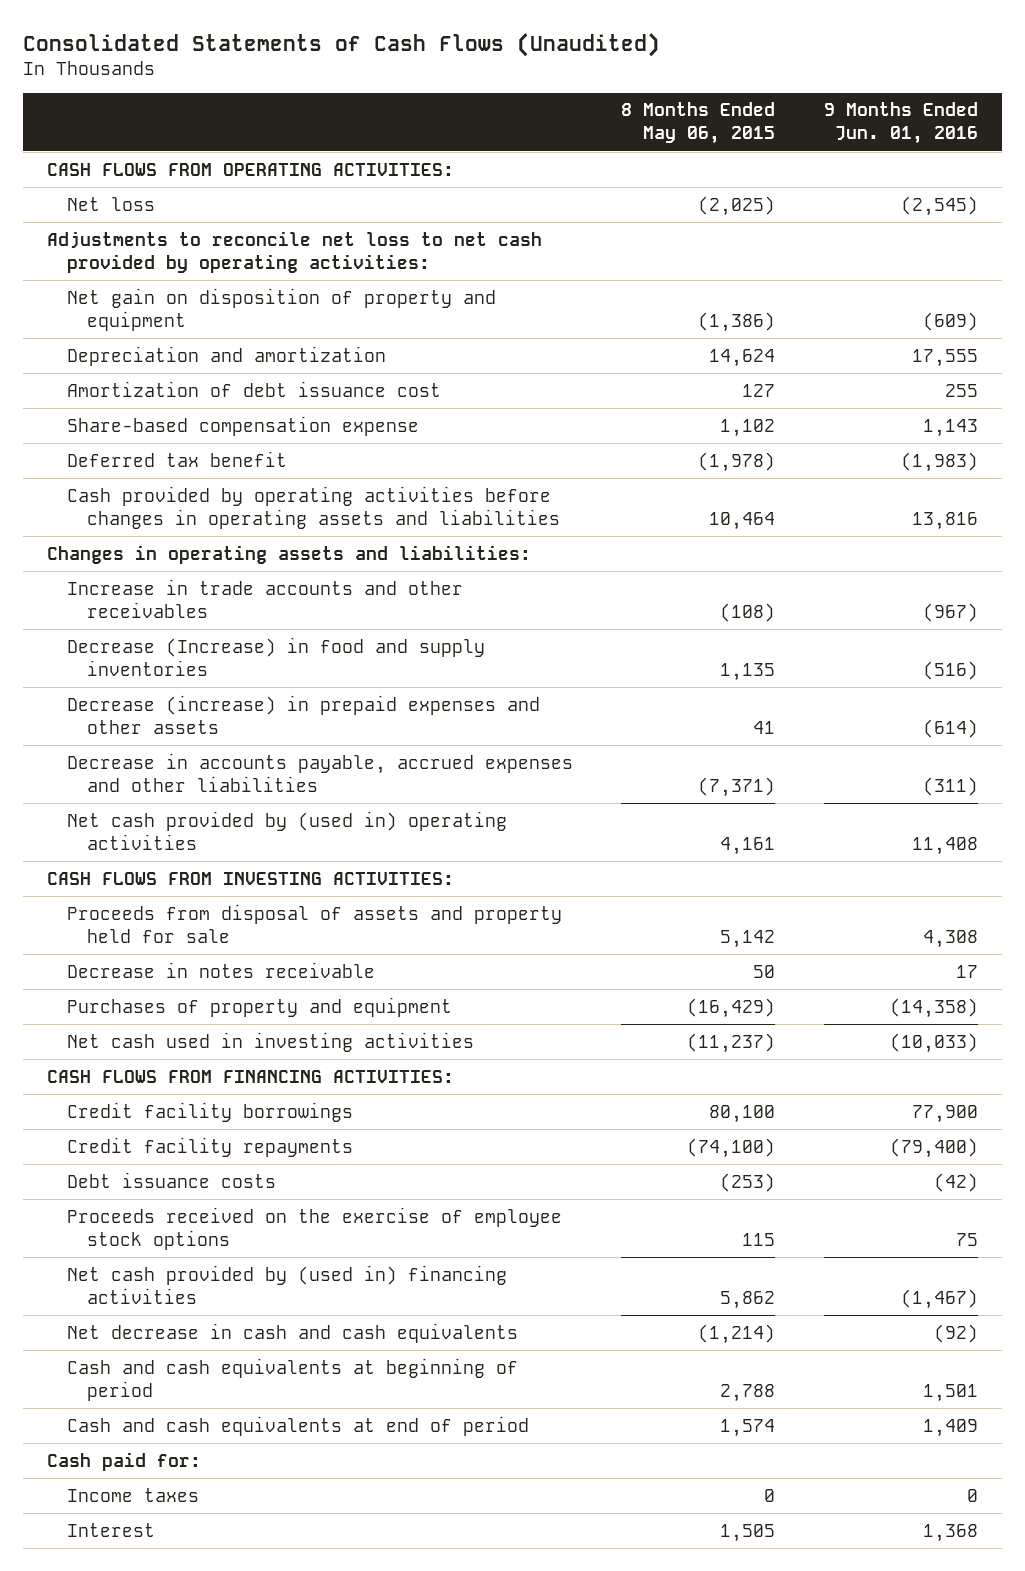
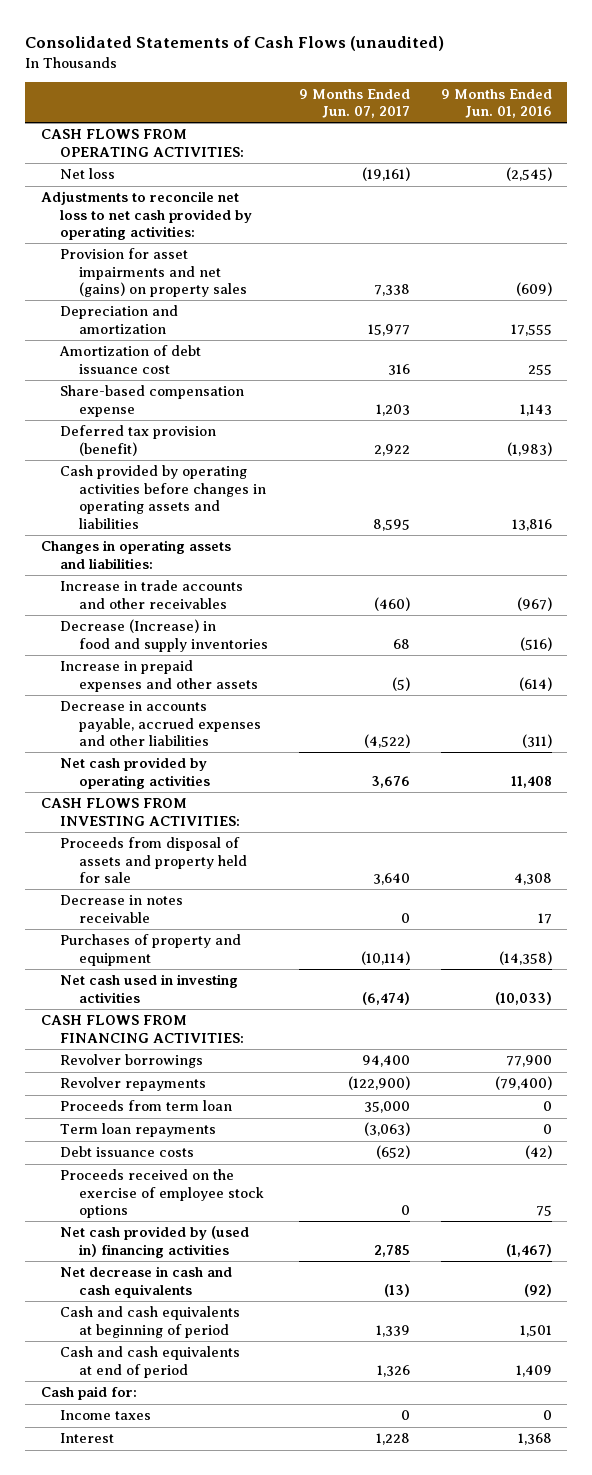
[22,32,660,57] Consolidated Statements of Cash Flows (Unaudited) -> [25,36,445,52] Consolidated Statements of Cash Flows (unaudited)
[621,102,776,145] 8 Months Ended May 06, 2015 -> none
none -> [298,88,410,118] 9 Months Ended Jun. 07, 2017
[66,287,496,331] Net gain on disposition of property and equipment -> [60,248,248,298] Provision for asset impairments and net (gains) on property sales
[66,450,287,467] Deferred tax benefit -> [60,425,217,456] Deferred tax provision (benefit)
[66,694,540,734] Decrease (increase) in prepaid expenses and other assets -> [60,660,259,692] Increase in prepaid expenses and other assets
[66,810,507,850] Net cash provided by (used in) operating activities -> [60,757,211,789] Net cash provided by operating activities
[66,1101,353,1122] Credit facility borrowings -> [60,1054,204,1069] Revolver borrowings
[66,1136,353,1157] Credit facility repayments -> [60,1077,207,1092] Revolver repayments
none -> [60,1100,233,1112] Proceeds from term loan
none -> [60,1123,217,1138] Term loan repayments

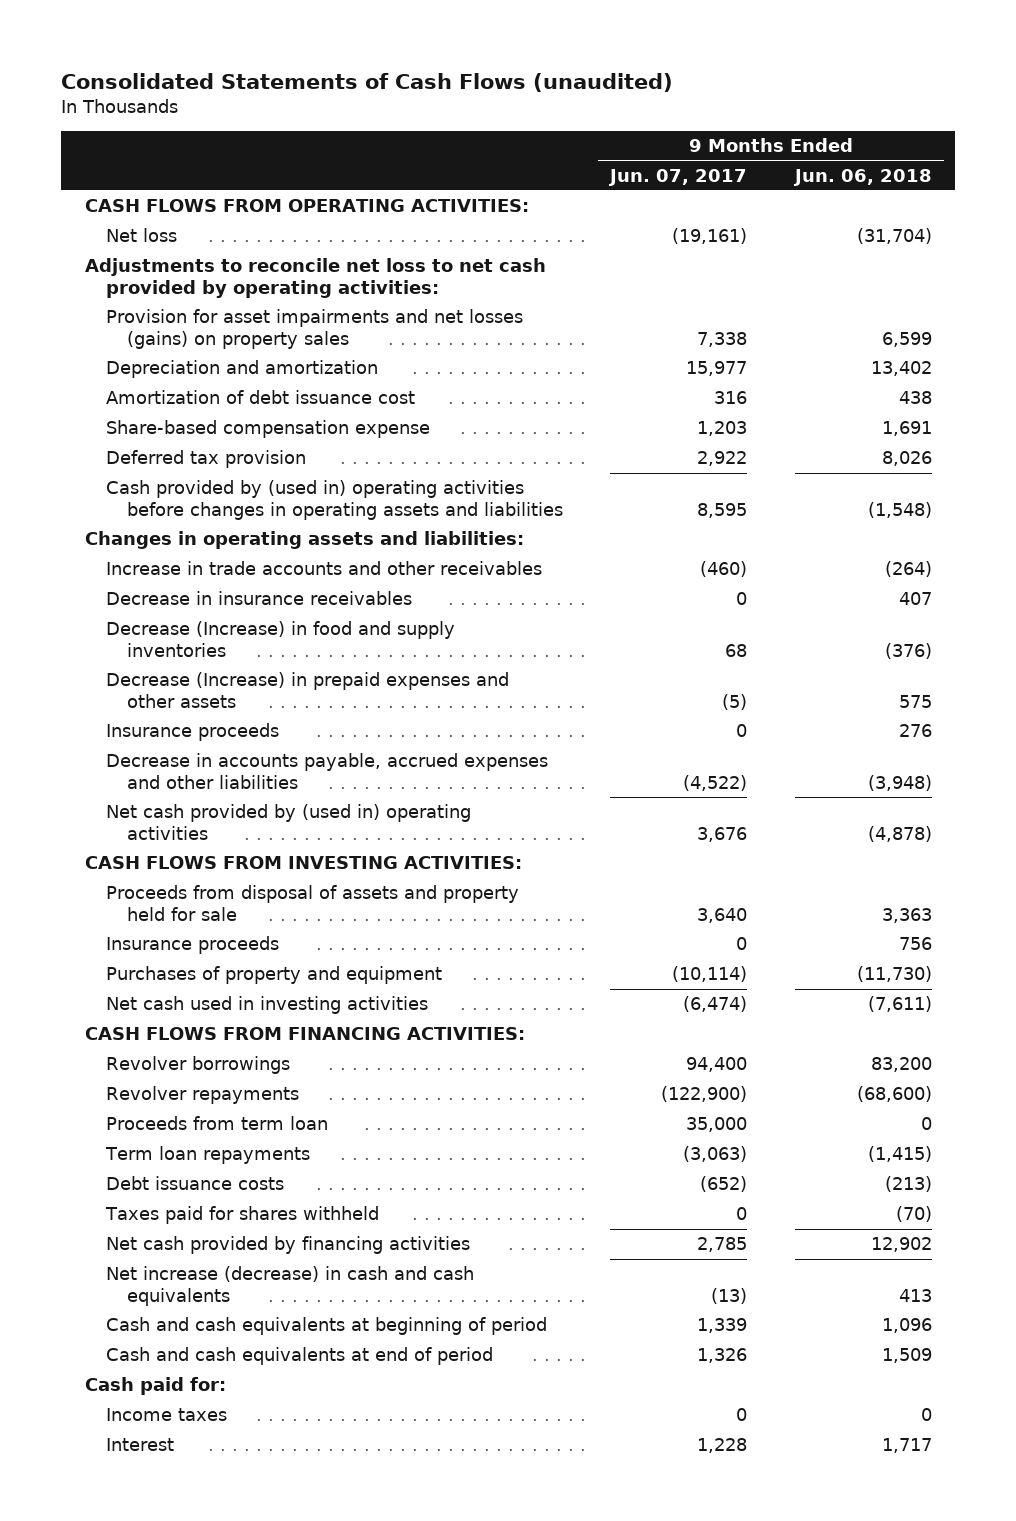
[440,88,552,118] 9 Months Ended Jun. 01, 2016 -> none
none -> [792,168,932,186] Jun. 06, 2018
[60,248,248,298] Provision for asset impairments and net (gains) on property sales -> [105,309,523,349] Provision for asset impairments and net losses (gains) on property sales
[60,425,217,456] Deferred tax provision (benefit) -> [105,450,306,469] Deferred tax provision
[60,465,267,529] Cash provided by operating activities before changes in operating assets and liabilities -> [105,480,563,520] Cash provided by (used in) operating activities before changes in operating assets and liabilities
none -> [105,591,412,606] Decrease in insurance receivables
[60,660,259,692] Increase in prepaid expenses and other assets -> [105,672,509,708] Decrease (Increase) in prepaid expenses and other assets
none -> [105,723,279,742] Insurance proceeds
[60,757,211,789] Net cash provided by operating activities -> [105,804,471,840] Net cash provided by (used in) operating activities
[60,895,184,923] Decrease in notes receivable -> none
none -> [105,936,279,955] Insurance proceeds
[60,1169,265,1219] Proceeds received on the exercise of employee stock options -> none
none -> [104,1206,379,1225] Taxes paid for shares withheld
[60,1226,250,1258] Net cash provided by (used in) financing activities -> [105,1236,470,1255] Net cash provided by financing activities
[60,1266,233,1298] Net decrease in cash and cash equivalents -> [105,1266,474,1306] Net increase (decrease) in cash and cash equivalents

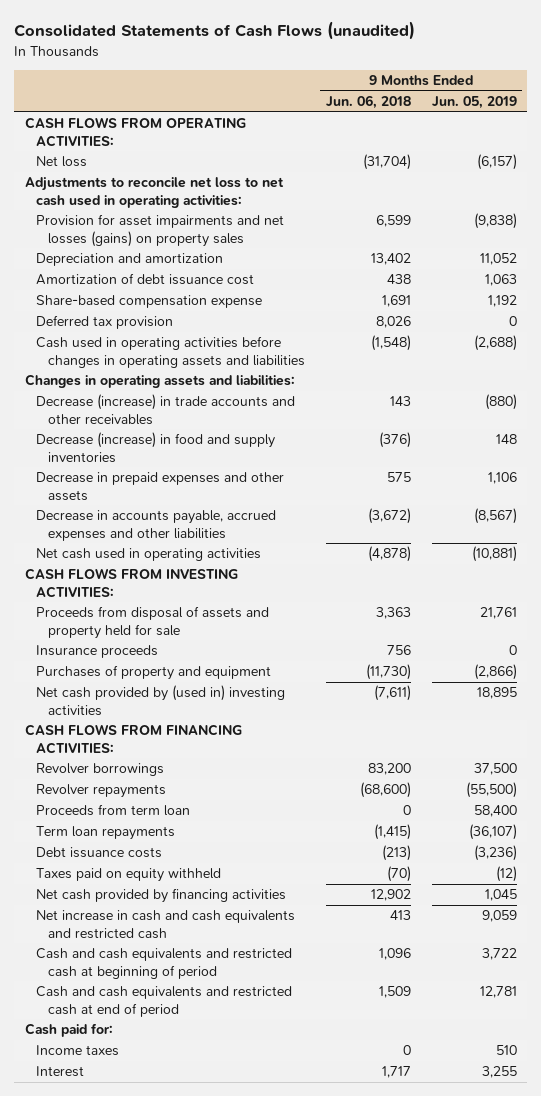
[608,168,748,186] Jun. 07, 2017 -> none
none -> [431,96,517,110] Jun. 05, 2019
[84,258,546,298] Adjustments to reconcile net loss to net cash provided by operating activities: -> [24,177,284,208] Adjustments to reconcile net loss to net cash used in operating activities:
[105,480,563,520] Cash provided by (used in) operating activities before changes in operating assets and liabilities -> [36,336,305,368] Cash used in operating activities before changes in operating assets and liabilities
[105,591,412,606] Decrease in insurance receivables -> none
[105,723,279,742] Insurance proceeds -> none
[105,561,542,576] Increase in trade accounts and other receivables -> [36,394,296,425] Decrease (increase) in trade accounts and other receivables
[884,561,932,578] (264) -> [389,396,411,407] 143
[105,621,455,657] Decrease (Increase) in food and supply inventories -> [36,432,276,463] Decrease (increase) in food and supply inventories
[105,672,509,708] Decrease (Increase) in prepaid expenses and other assets -> [36,472,285,501] Decrease in prepaid expenses and other assets
[867,774,932,791] (3,948) -> [367,508,411,525] (3,672)
[105,804,471,840] Net cash provided by (used in) operating activities -> [36,548,262,562] Net cash used in operating activities
[105,996,428,1015] Net cash used in investing activities -> [36,685,286,716] Net cash provided by (used in) investing activities
[104,1206,379,1225] Taxes paid for shares withheld -> [36,868,222,883] Taxes paid on equity withheld
[105,1266,474,1306] Net increase (decrease) in cash and cash equivalents -> [36,910,296,939] Net increase in cash and cash equivalents and restricted cash
[105,1317,547,1336] Cash and cash equivalents at beginning of period -> [36,948,293,979] Cash and cash equivalents and restricted cash at beginning of period
[105,1347,493,1366] Cash and cash equivalents at end of period -> [36,986,293,1017] Cash and cash equivalents and restricted cash at end of period

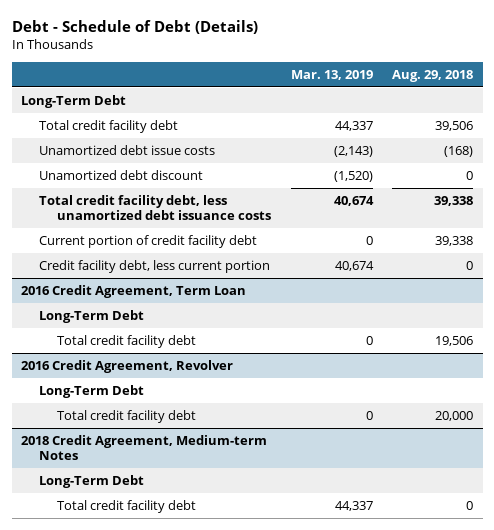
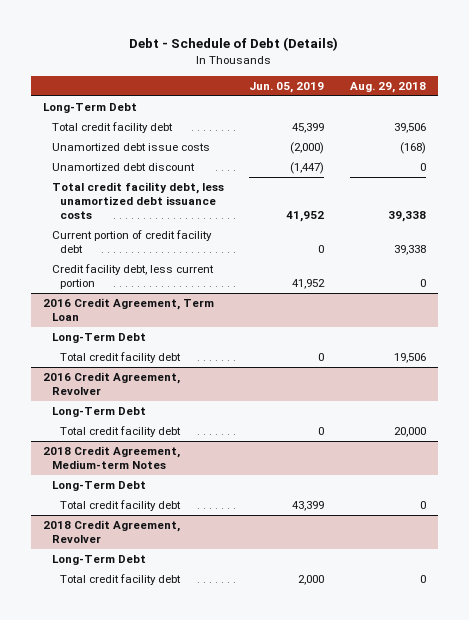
[290,70,373,81] Mar. 13, 2019 -> none
none -> [249,81,325,93] Jun. 05, 2019
none -> [43,520,181,544] 2018 Credit Agreement, Revolver
none -> [51,555,146,566] Long-Term Debt
none -> [59,574,181,586] Total credit facility debt

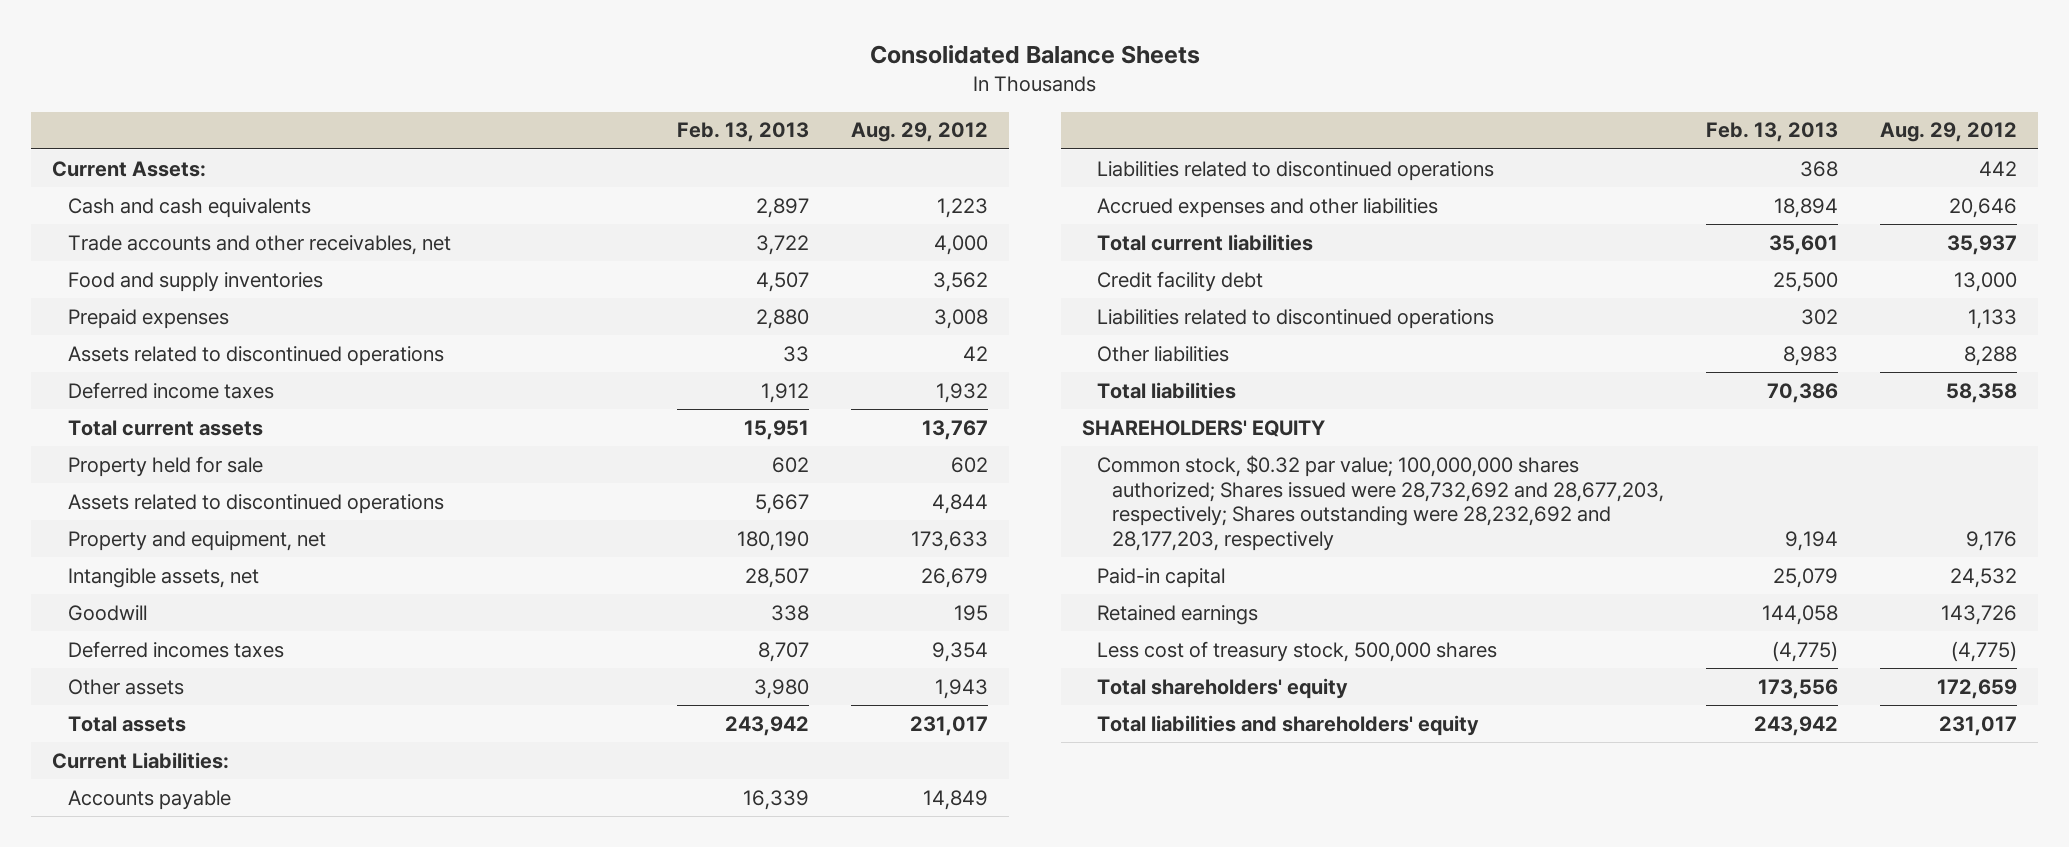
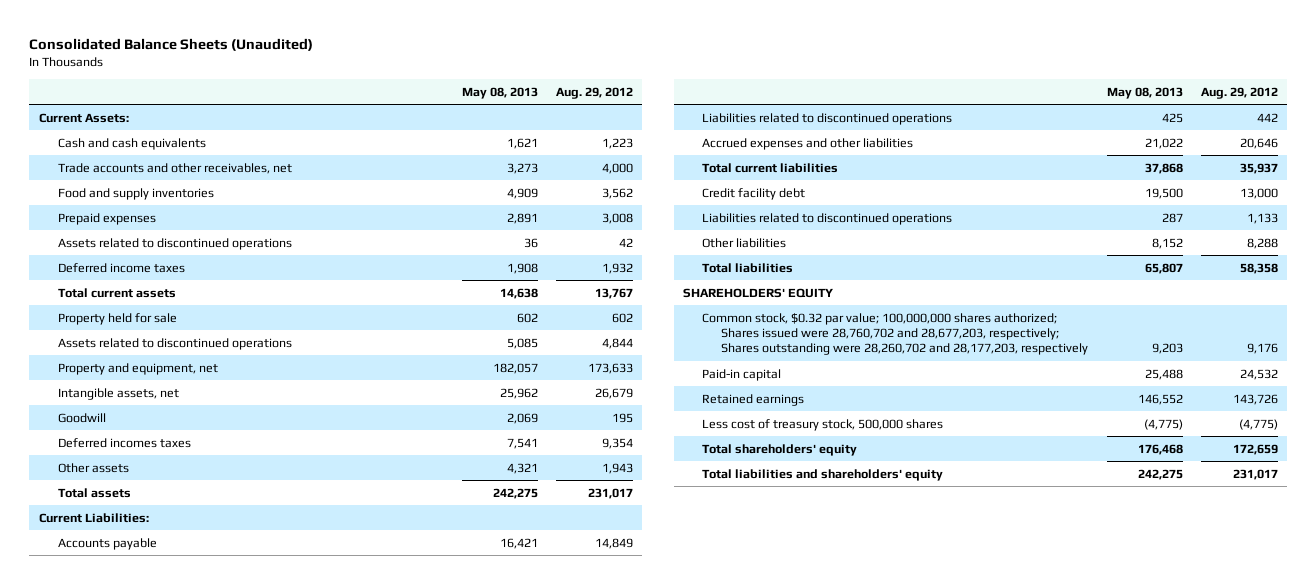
[869,45,1200,65] Consolidated Balance Sheets -> [29,38,314,52] Consolidated Balance Sheets (Unaudited)
[676,122,809,143] Feb. 13, 2013 -> none
none -> [461,86,538,99] May 08, 2013
[1097,454,1665,552] Common stock, $0.32 par value; 100,000,000 shares authorized; Shares issued were 28,732,692 and 28,677,203, respectively; Shares outstanding were 28,232,692 and 28,177,203, respectively -> [702,312,1089,356] Common stock, $0.32 par value; 100,000,000 shares authorized; Shares issued were 28,760,702 and 28,677,203, respectively; Shares outstanding were 28,260,702 and 28,177,203, respectively

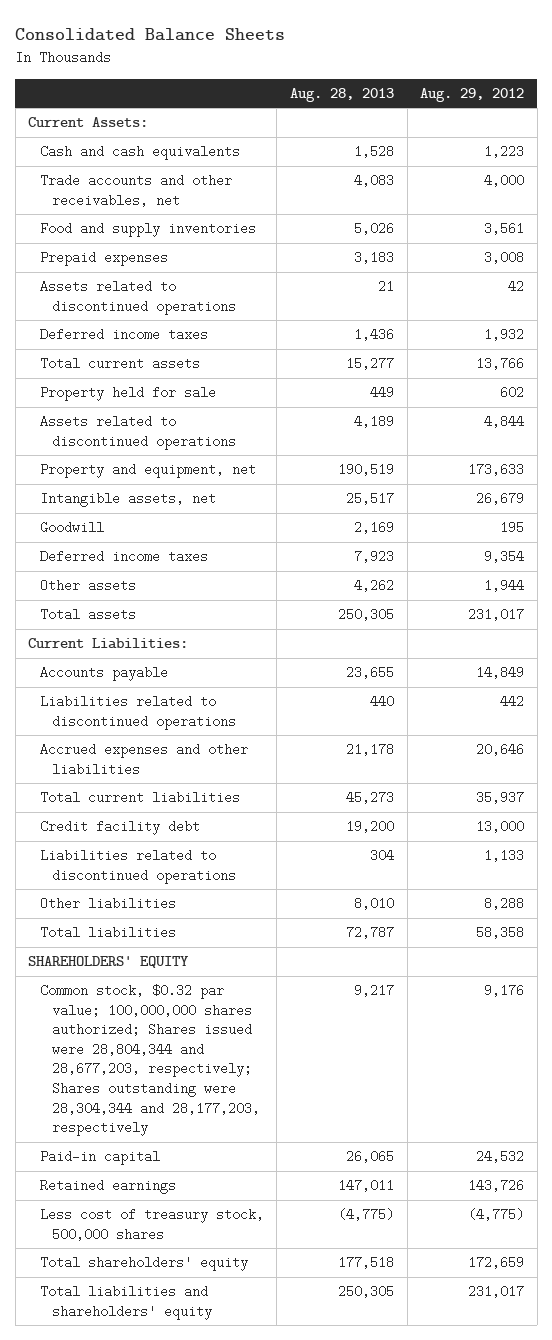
[29,38,314,52] Consolidated Balance Sheets (Unaudited) -> [15,28,286,42] Consolidated Balance Sheets
[461,86,538,99] May 08, 2013 -> none
none -> [290,87,395,102] Aug. 28, 2013
[602,187,634,199] 3,562 -> [484,222,525,236] 3,561
[595,287,634,299] 13,767 -> [476,357,525,371] 13,766
[57,437,191,448] Deferred incomes taxes -> [39,550,208,564] Deferred income taxes
[602,462,634,474] 1,943 -> [484,579,525,593] 1,944
[702,312,1089,356] Common stock, $0.32 par value; 100,000,000 shares authorized; Shares issued were 28,760,702 and 28,677,203, respectively; Shares outstanding were 28,260,702 and 28,177,203, respectively -> [39,984,260,1137] Common stock, $0.32 par value; 100,000,000 shares authorized; Shares issued were 28,804,344 and 28,677,203, respectively; Shares outstanding were 28,304,344 and 28,177,203, respectively

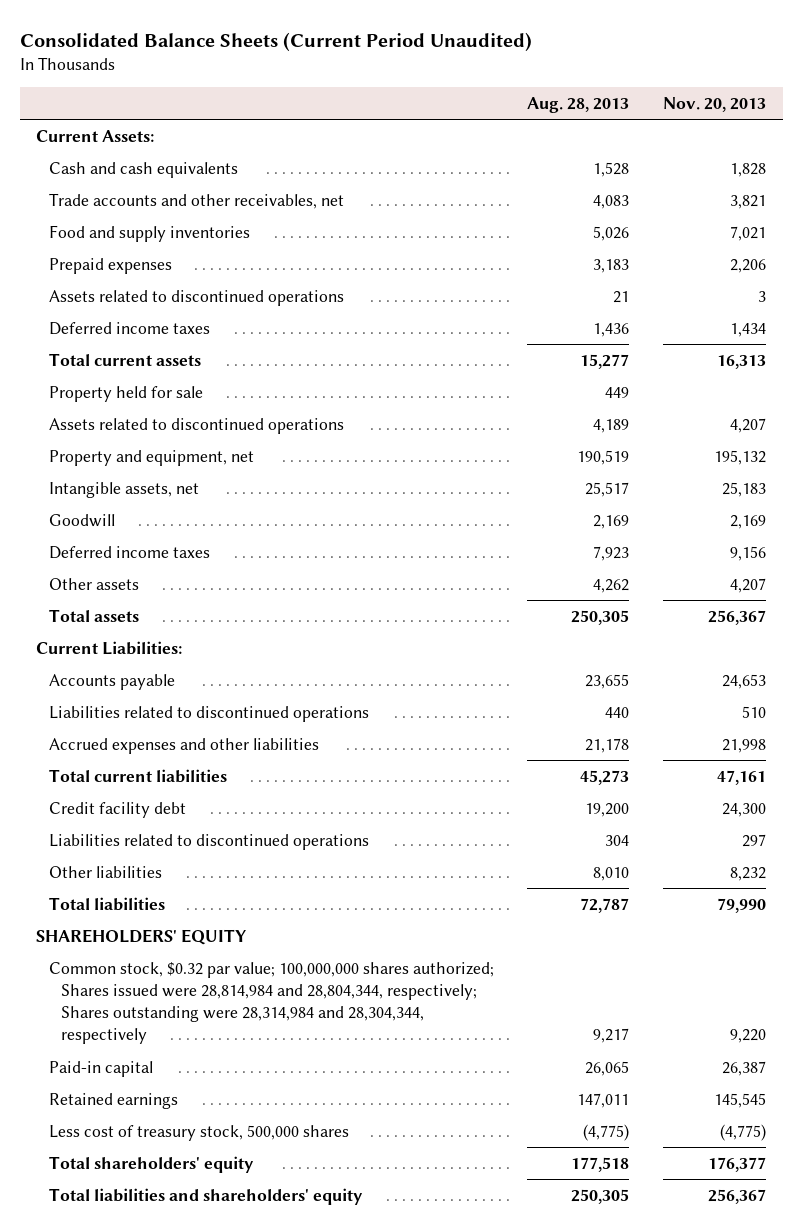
[15,28,286,42] Consolidated Balance Sheets -> [19,31,532,52] Consolidated Balance Sheets (Current Period Unaudited)
[420,87,525,102] Aug. 29, 2012 -> none
none -> [662,96,766,112] Nov. 20, 2013
[39,984,260,1137] Common stock, $0.32 par value; 100,000,000 shares authorized; Shares issued were 28,804,344 and 28,677,203, respectively; Shares outstanding were 28,304,344 and 28,177,203, respectively -> [48,961,494,1045] Common stock, $0.32 par value; 100,000,000 shares authorized; Shares issued were 28,814,984 and 28,804,344, respectively; Shares outstanding were 28,314,984 and 28,304,344, respectively

